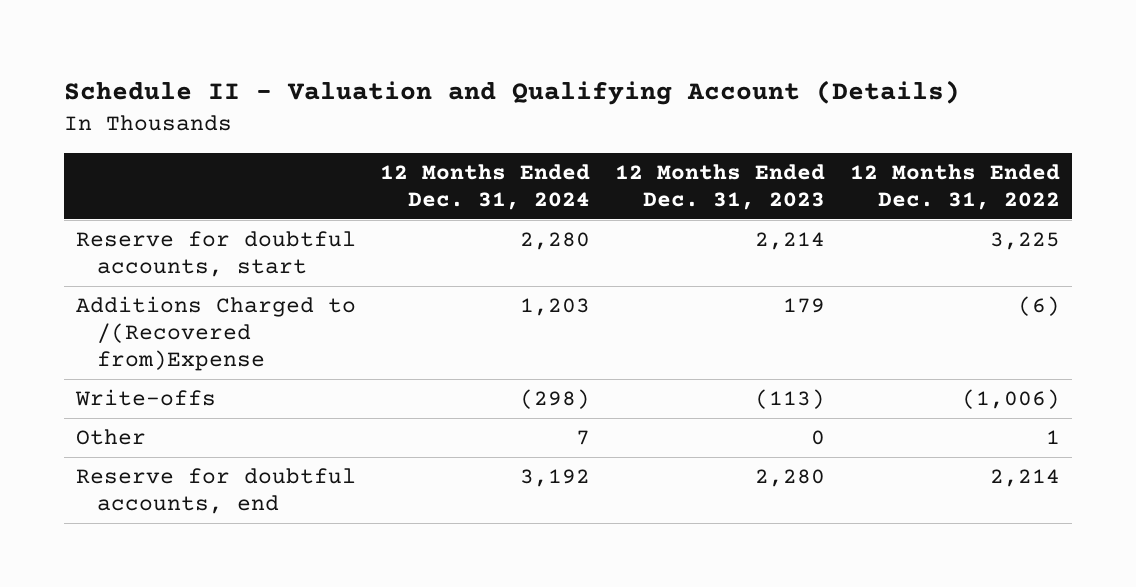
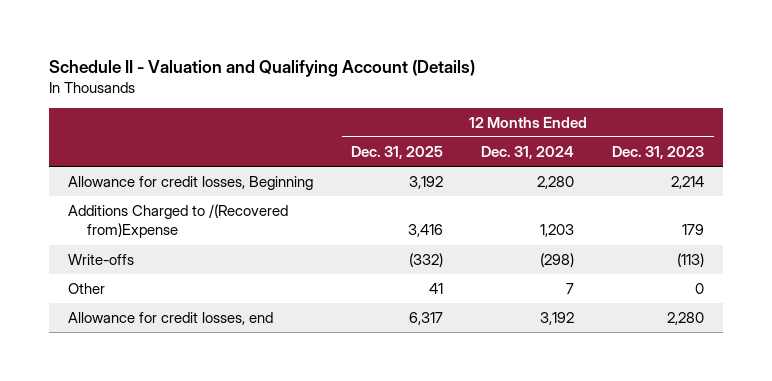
[849,163,1060,210] 12 Months Ended Dec. 31, 2022 -> none
none -> [351,145,444,159] Dec. 31, 2025
[75,231,356,278] Reserve for doubtful accounts, start -> [68,176,314,191] Allowance for credit losses, Beginning
[75,468,356,515] Reserve for doubtful accounts, end -> [68,312,274,326] Allowance for credit losses, end

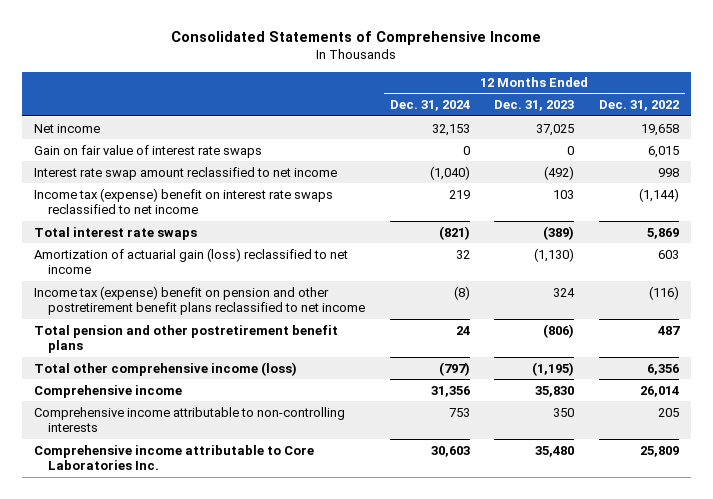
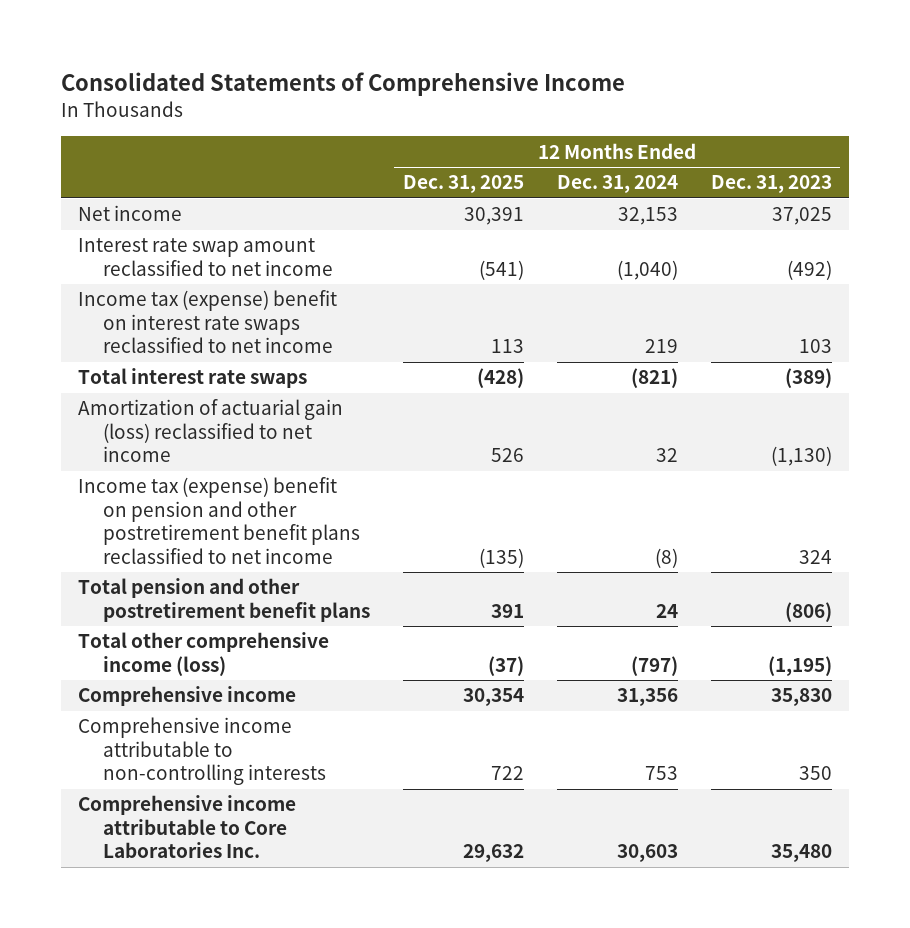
[598,100,679,112] Dec. 31, 2022 -> none
none -> [402,175,524,194] Dec. 31, 2025
[34,144,263,158] Gain on fair value of interest rate swaps -> none

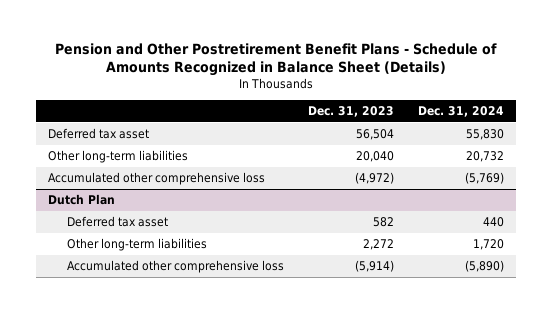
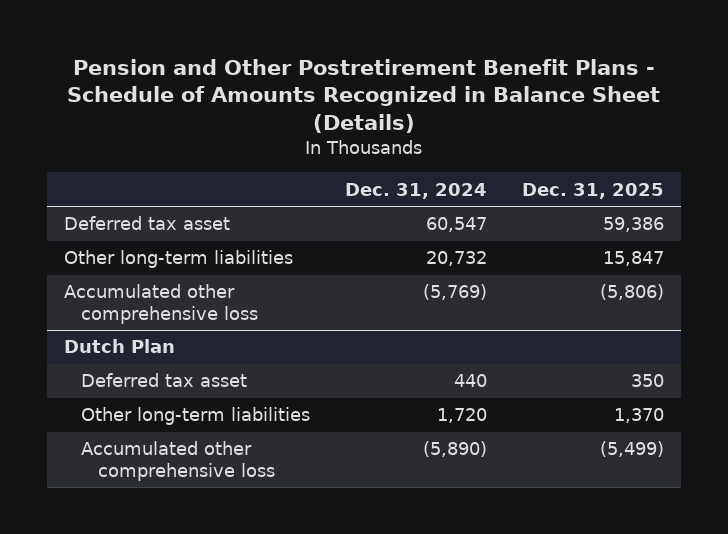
[308,105,395,117] Dec. 31, 2023 -> none
none -> [521,182,664,199] Dec. 31, 2025
[466,129,505,141] 55,830 -> [425,217,487,233] 60,547

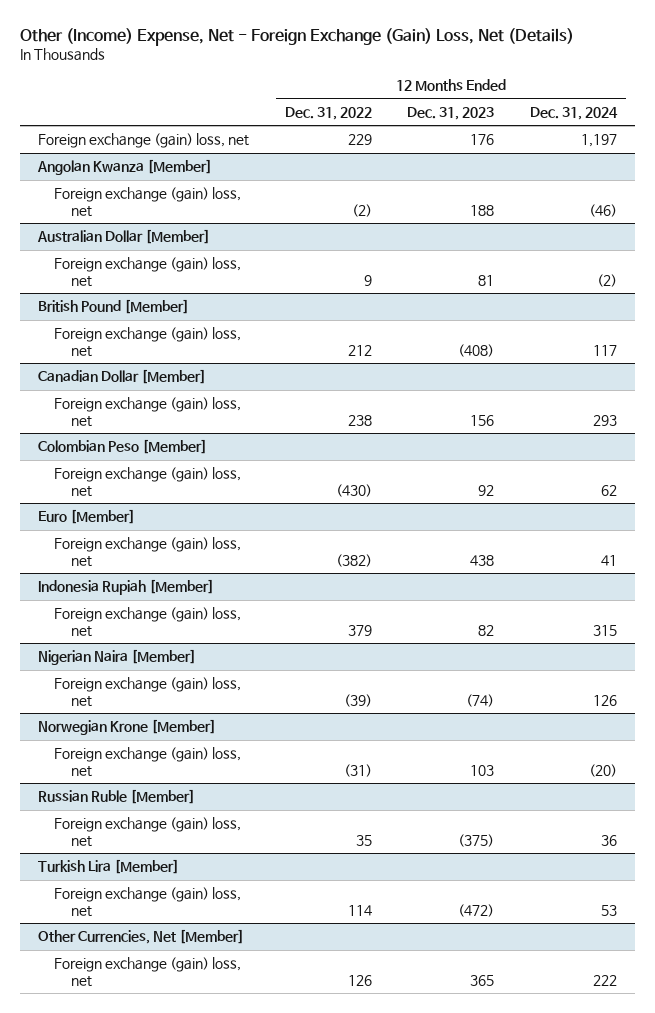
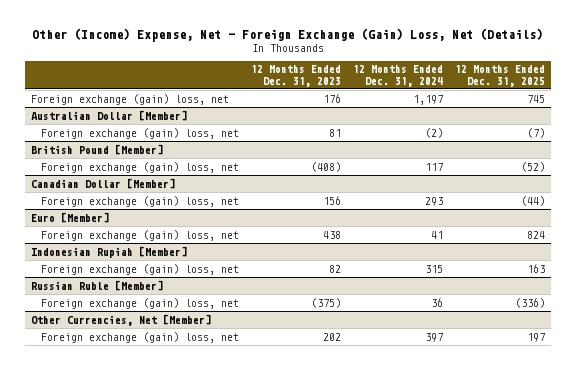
[284,106,372,120] Dec. 31, 2022 -> none
none -> [454,65,545,87] 12 Months Ended Dec. 31, 2025
[36,159,212,176] Angolan Kwanza [Member] -> none
[54,187,242,217] Foreign exchange (gain) loss, net -> none
[37,439,207,455] Colombian Peso [Member] -> none
[54,467,242,497] Foreign exchange (gain) loss, net -> none
[37,579,214,596] Indonesia Rupiah [Member] -> [31,245,188,258] Indonesian Rupiah [Member]
[37,649,196,666] Nigerian Naira [Member] -> none
[54,677,242,707] Foreign exchange (gain) loss, net -> none
[37,719,216,736] Norwegian Krone [Member] -> none
[54,747,242,777] Foreign exchange (gain) loss, net -> none
[37,859,179,875] Turkish Lira [Member] -> none
[54,887,242,917] Foreign exchange (gain) loss, net -> none
[470,974,495,986] 365 -> [322,332,341,341] 202
[592,974,617,986] 222 -> [424,332,443,342] 397

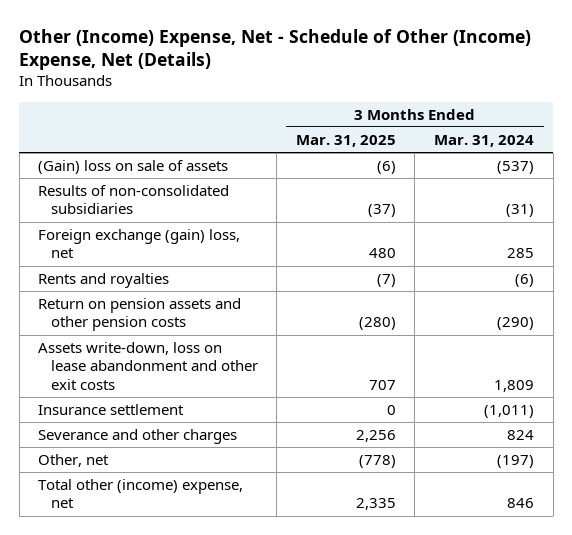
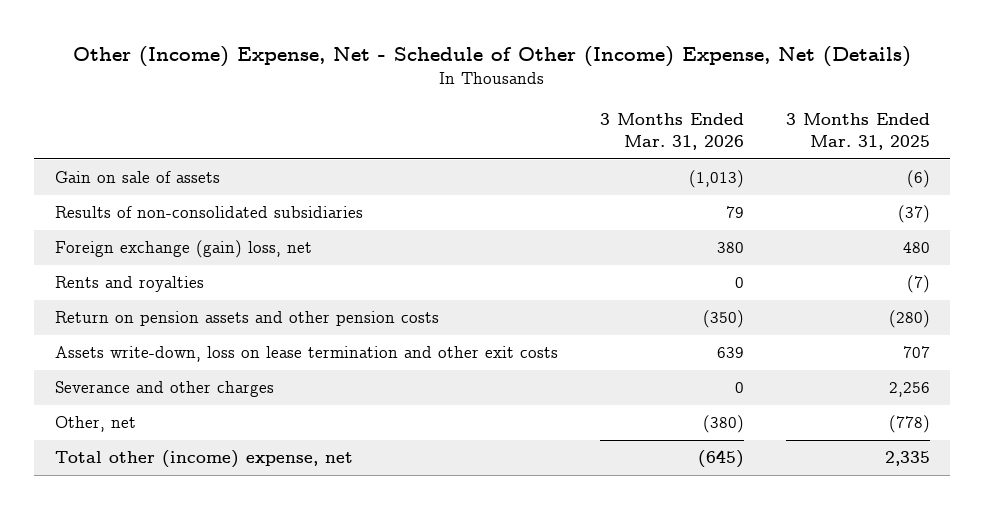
[434,134,535,147] Mar. 31, 2024 -> none
none -> [599,113,744,151] 3 Months Ended Mar. 31, 2026
[38,160,229,175] (Gain) loss on sale of assets -> [55,171,221,184] Gain on sale of assets
[38,404,185,416] Insurance settlement -> none
[38,342,258,390] Assets write-down, loss on lease abandonment and other exit costs -> [55,346,559,363] Assets write-down, loss on lease termination and other exit costs

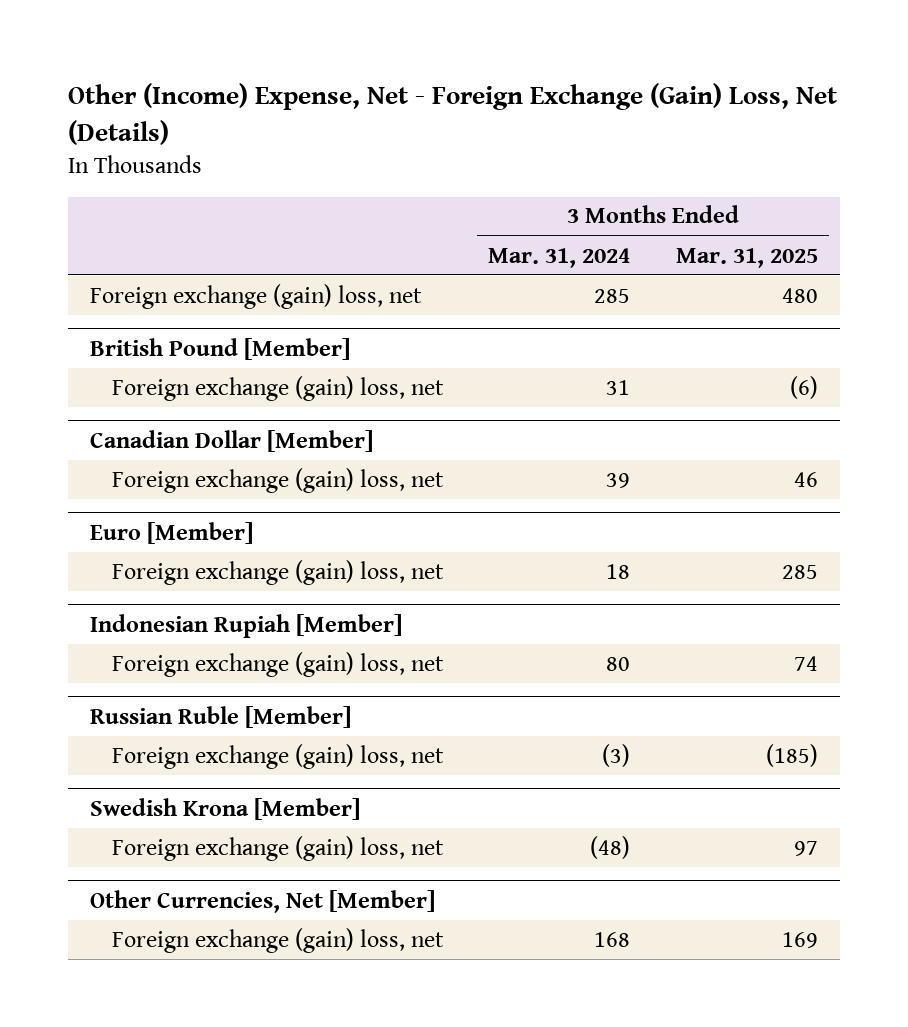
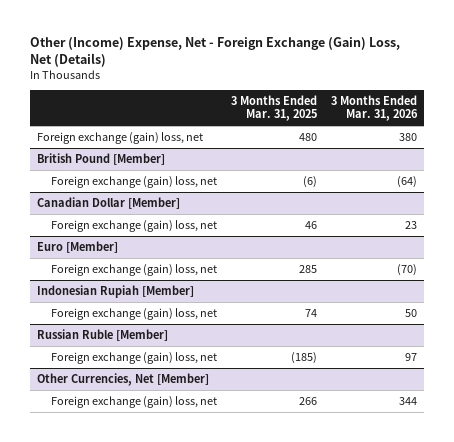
[488,247,631,268] Mar. 31, 2024 -> none
none -> [330,94,418,122] 3 Months Ended Mar. 31, 2026
[90,797,361,820] Swedish Krona [Member] -> none
[111,835,444,861] Foreign exchange (gain) loss, net -> none
[781,931,818,948] 169 -> [298,396,317,405] 266

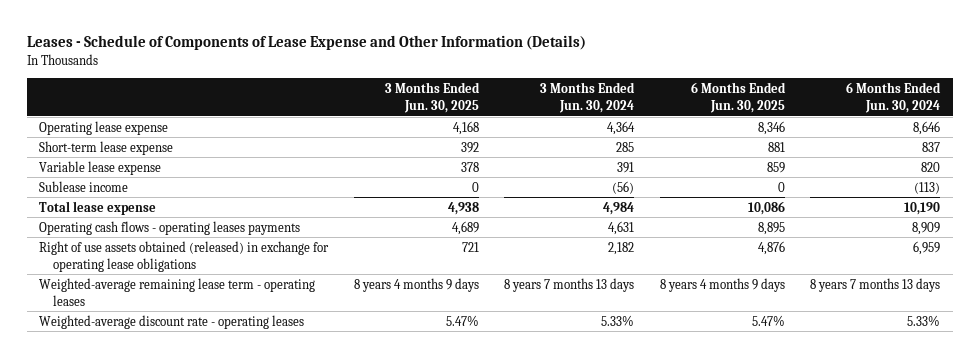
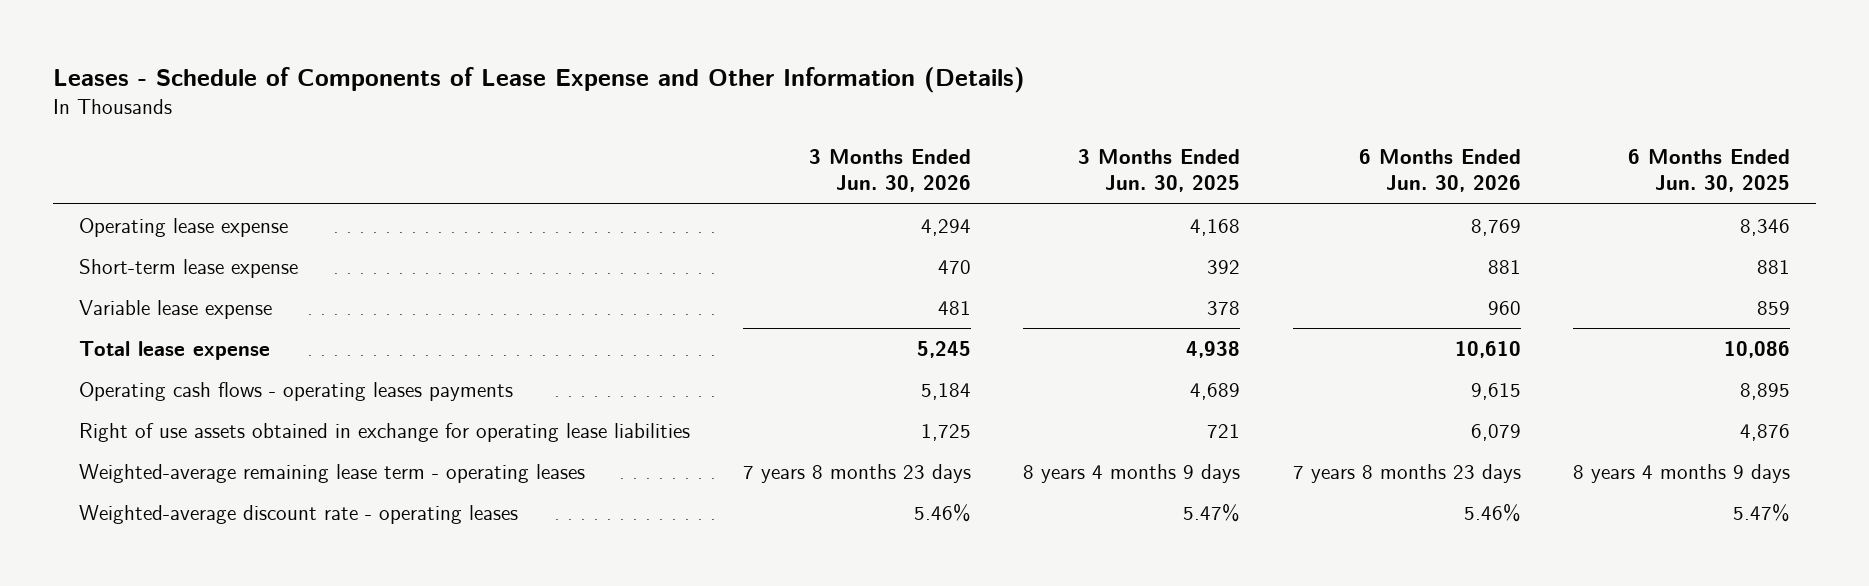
[540,81,636,113] 3 Months Ended Jun. 30, 2024 -> none
[845,81,941,113] 6 Months Ended Jun. 30, 2024 -> none
none -> [808,148,971,193] 3 Months Ended Jun. 30, 2026
none -> [1358,148,1521,193] 6 Months Ended Jun. 30, 2026
[39,180,129,192] Sublease income -> none
[39,240,330,272] Right of use assets obtained (released) in exchange for operating lease obligations -> [78,423,690,443] Right of use assets obtained in exchange for operating lease liabilities

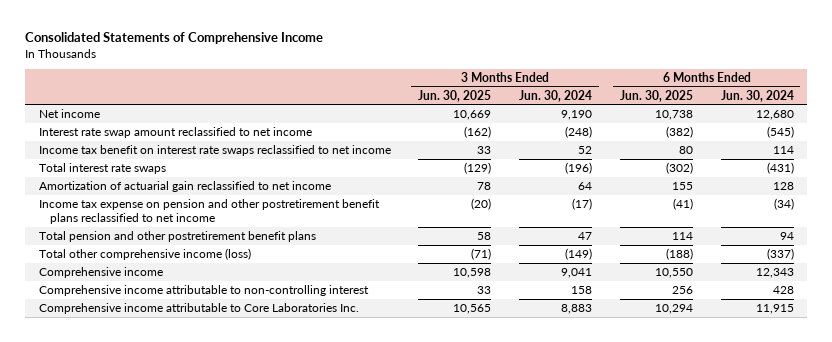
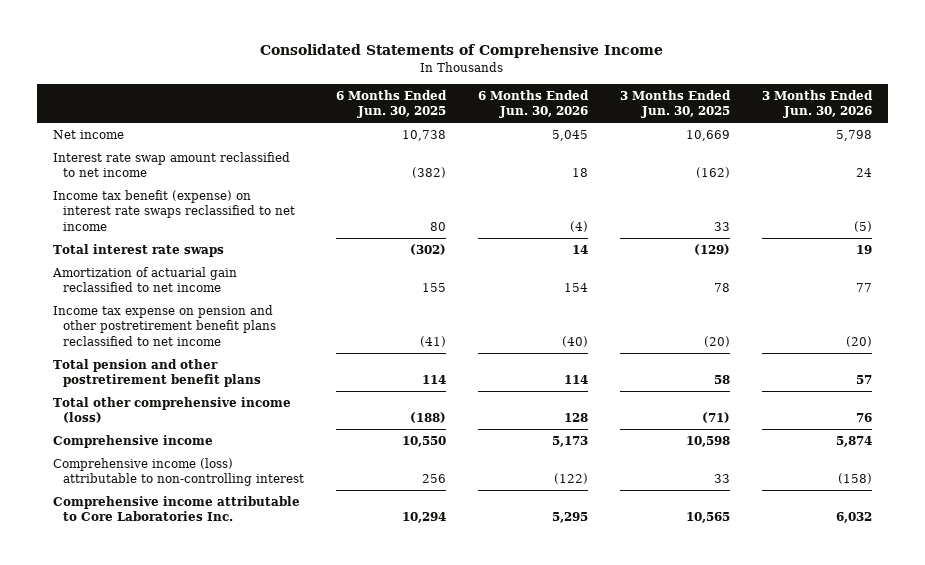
[519,89,593,102] Jun. 30, 2024 -> none
[720,89,794,102] Jun. 30, 2024 -> none
none -> [478,89,590,119] 6 Months Ended Jun. 30, 2026
none -> [762,89,874,119] 3 Months Ended Jun. 30, 2026
[38,144,391,156] Income tax benefit on interest rate swaps reclassified to net income -> [52,189,296,231] Income tax benefit (expense) on interest rate swaps reclassified to net income
[38,284,369,296] Comprehensive income attributable to non-controlling interest -> [52,457,305,487] Comprehensive income (loss) attributable to non-controlling interest

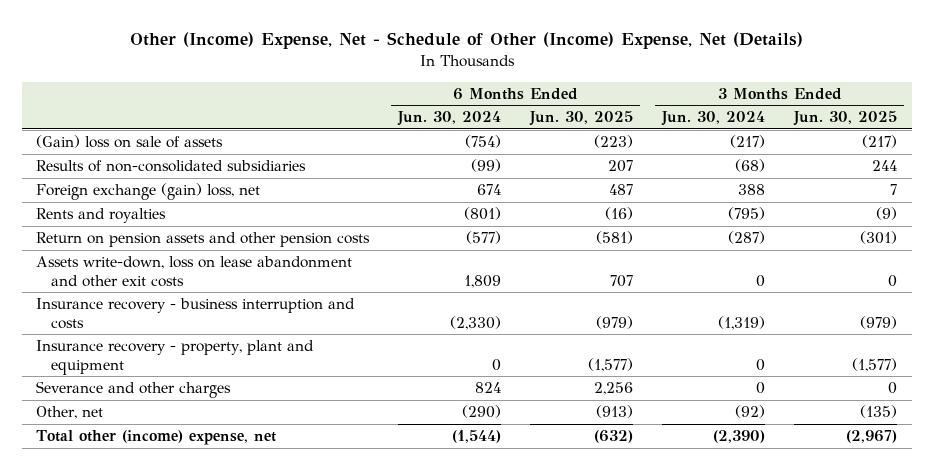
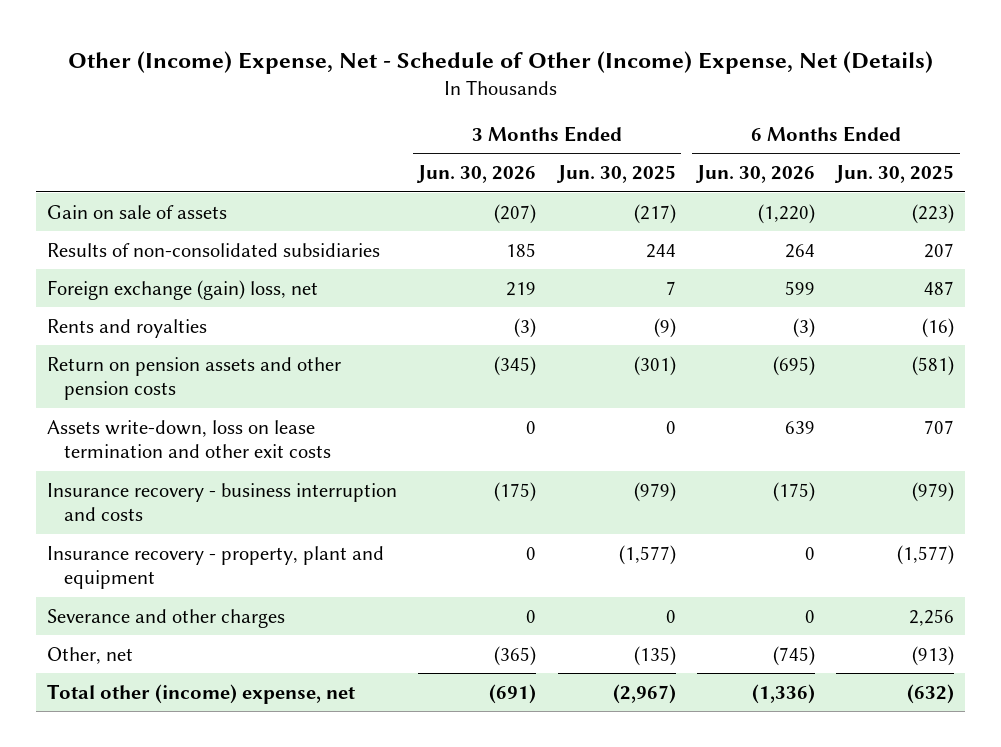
[397,111,502,127] Jun. 30, 2024 -> none
[661,111,766,127] Jun. 30, 2024 -> none
none -> [416,165,537,184] Jun. 30, 2026
none -> [694,165,815,184] Jun. 30, 2026
[36,135,224,149] (Gain) loss on sale of assets -> [47,204,228,219] Gain on sale of assets
[36,256,353,287] Assets write-down, loss on lease abandonment and other exit costs -> [47,419,331,459] Assets write-down, loss on lease termination and other exit costs

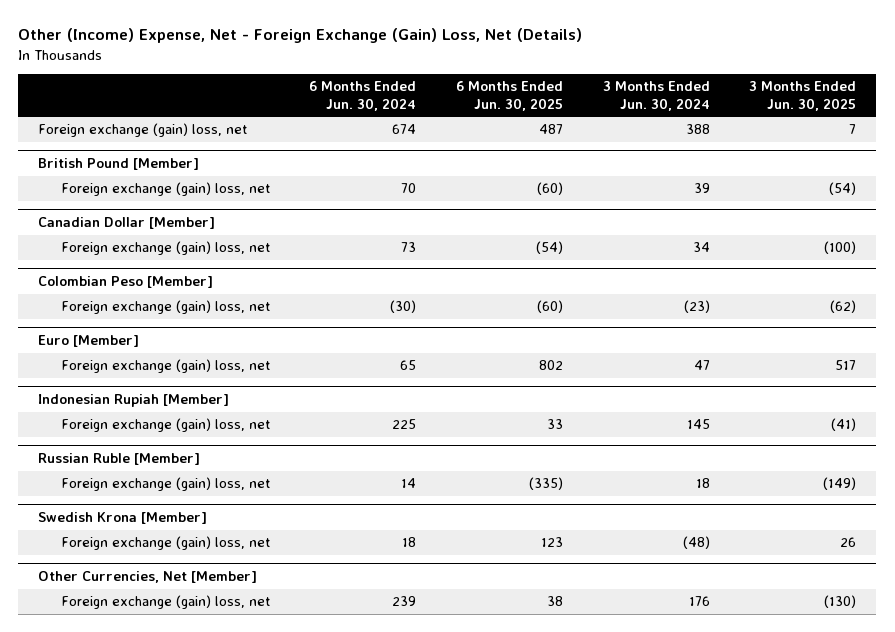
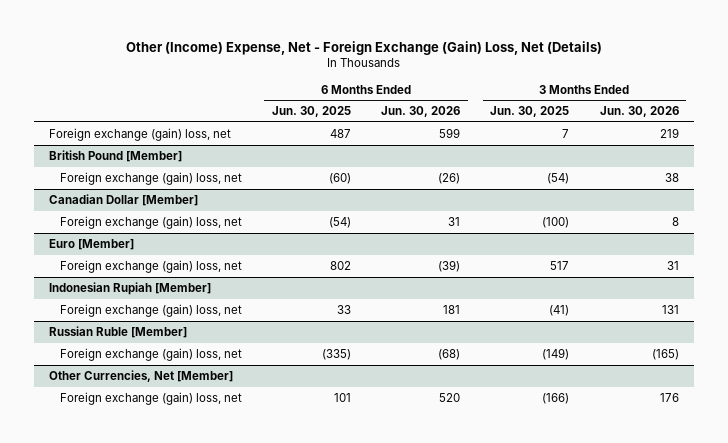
[309,81,417,111] 6 Months Ended Jun. 30, 2024 -> none
[602,81,710,111] 3 Months Ended Jun. 30, 2024 -> none
none -> [381,106,461,118] Jun. 30, 2026
none -> [599,106,679,118] Jun. 30, 2026
[38,276,214,289] Colombian Peso [Member] -> none
[60,300,270,315] Foreign exchange (gain) loss, net -> none
[38,512,208,525] Swedish Krona [Member] -> none
[60,536,270,551] Foreign exchange (gain) loss, net -> none
[547,596,564,607] 38 -> [333,392,351,402] 101
[824,595,857,609] (130) -> [542,392,570,404] (166)

